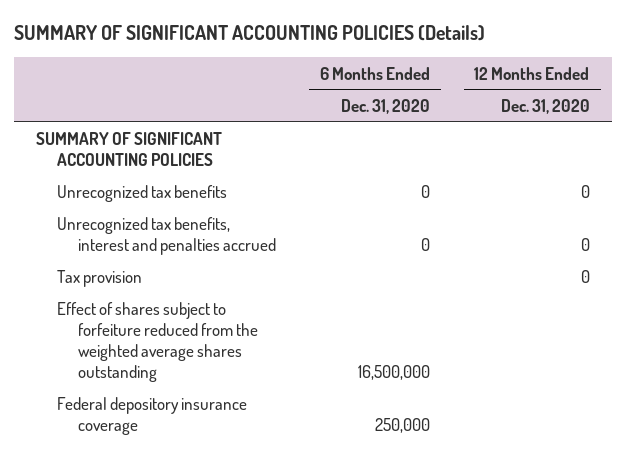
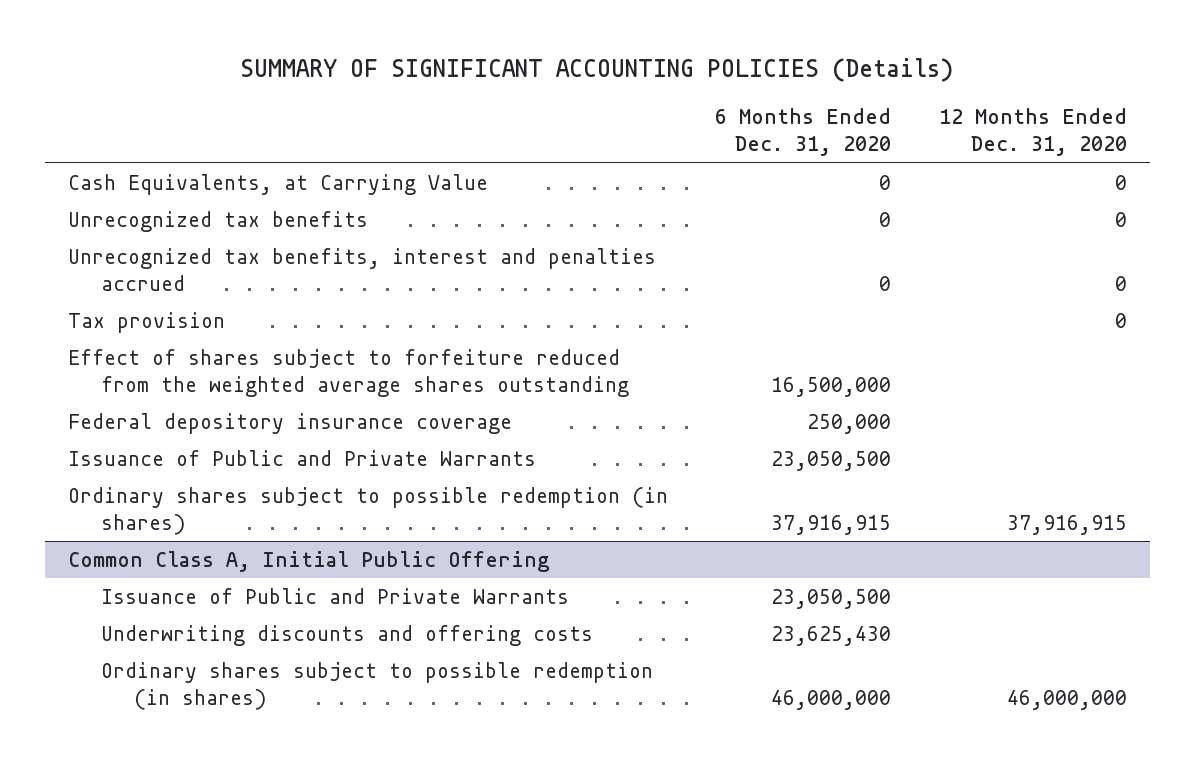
[35,132,222,167] SUMMARY OF SIGNIFICANT ACCOUNTING POLICIES -> none
none -> [68,173,489,195] Cash Equivalents, at Carrying Value
none -> [68,449,537,466] Issuance of Public and Private Warrants
none -> [68,486,669,535] Ordinary shares subject to possible redemption (in shares)
none -> [68,550,551,572] Common Class A, Initial Public Offering
none -> [101,587,570,604] Issuance of Public and Private Warrants
none -> [101,624,594,646] Underwriting discounts and offering costs
none -> [101,661,654,710] Ordinary shares subject to possible redemption (in shares)

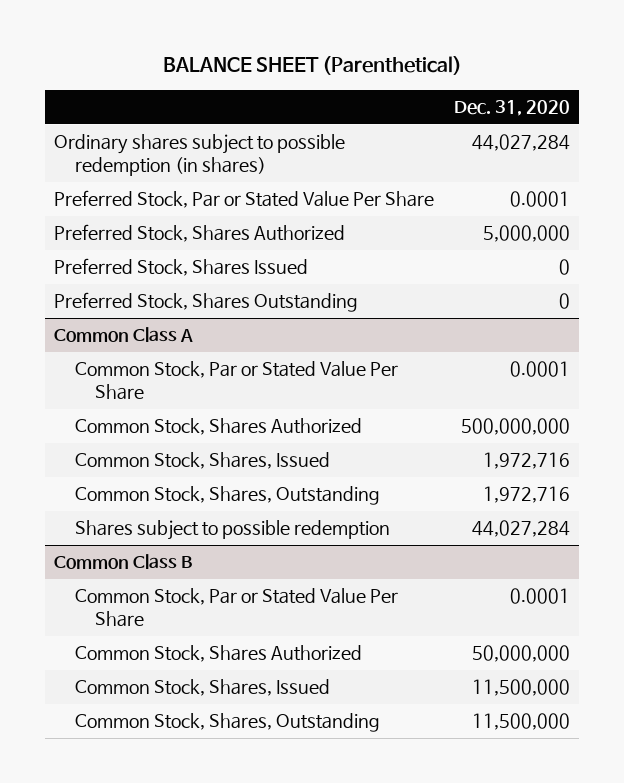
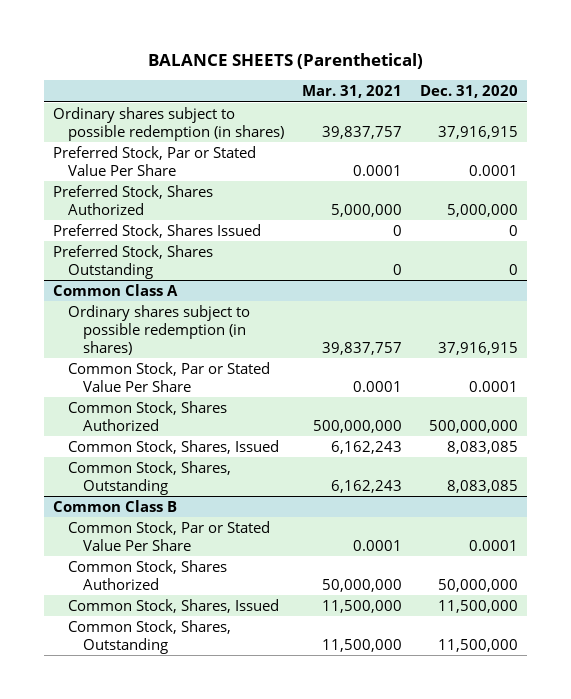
[163,56,463,76] BALANCE SHEET (Parenthetical) -> [147,53,423,70] BALANCE SHEETS (Parenthetical)
none -> [301,85,402,99] Mar. 31, 2021
[471,134,570,152] 44,027,284 -> [438,125,519,139] 37,916,915
none -> [67,304,250,355] Ordinary shares subject to possible redemption (in shares)
[74,520,390,541] Shares subject to possible redemption -> none
[482,452,570,470] 1,972,716 -> [447,440,519,454] 8,083,085
[482,486,570,504] 1,972,716 -> [447,479,519,493] 8,083,085

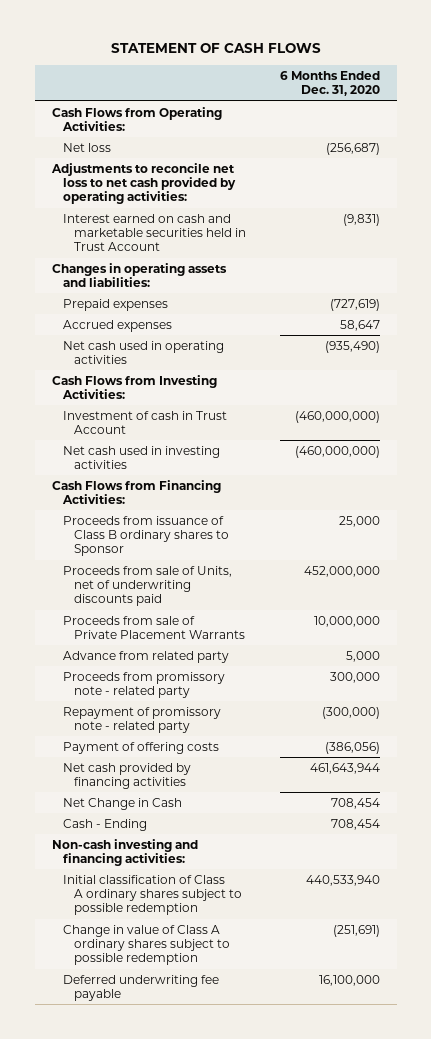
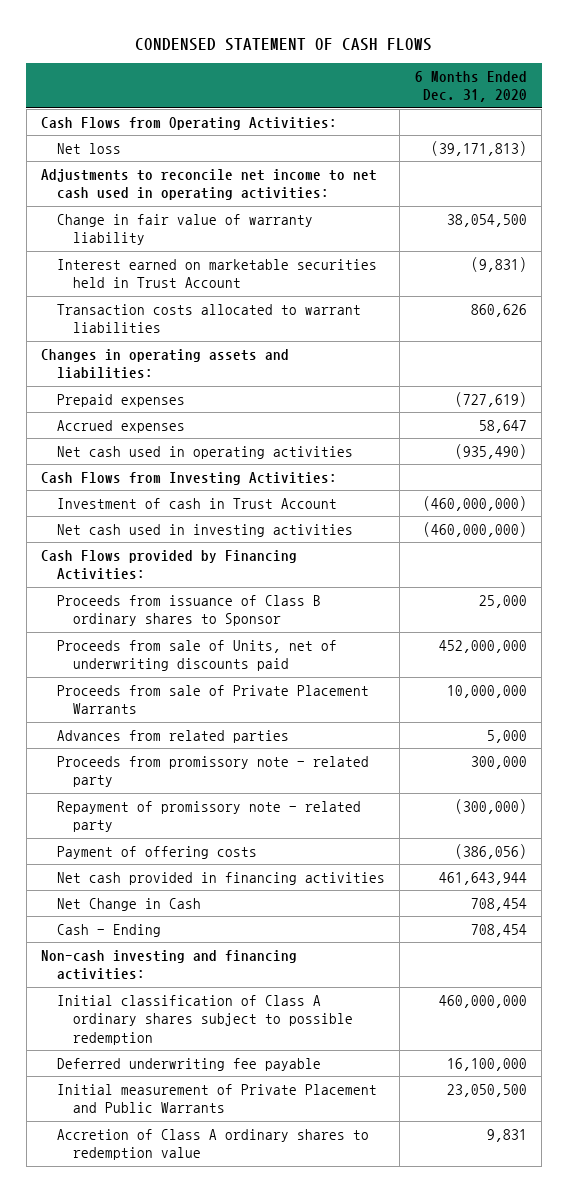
[110,43,321,54] STATEMENT OF CASH FLOWS -> [134,37,432,51] CONDENSED STATEMENT OF CASH FLOWS
[325,142,380,155] (256,687) -> [430,140,527,156] (39,171,813)
[50,162,236,205] Adjustments to reconcile net loss to net cash provided by operating activities: -> [40,168,377,201] Adjustments to reconcile net income to net cash used in operating activities:
none -> [57,213,314,246] Change in fair value of warranty liability
[62,213,246,252] Interest earned on cash and marketable securities held in Trust Account -> [57,258,378,289] Interest earned on marketable securities held in Trust Account
none -> [57,303,362,334] Transaction costs allocated to warrant liabilities
[51,479,221,505] Cash Flows from Financing Activities: -> [40,549,297,581] Cash Flows provided by Financing Activities:
[62,650,229,663] Advance from related party -> [57,729,290,743] Advances from related parties
[62,762,191,790] Net cash provided by financing activities -> [57,871,386,885] Net cash provided in financing activities
[62,924,230,966] Change in value of Class A ordinary shares subject to possible redemption -> none
[305,874,380,886] 440,533,940 -> [438,994,527,1008] 460,000,000
none -> [57,1083,378,1114] Initial measurement of Private Placement and Public Warrants
none -> [57,1128,370,1161] Accretion of Class A ordinary shares to redemption value

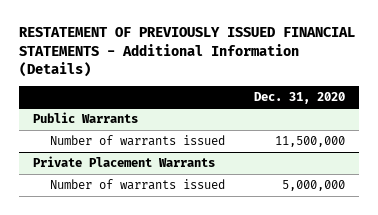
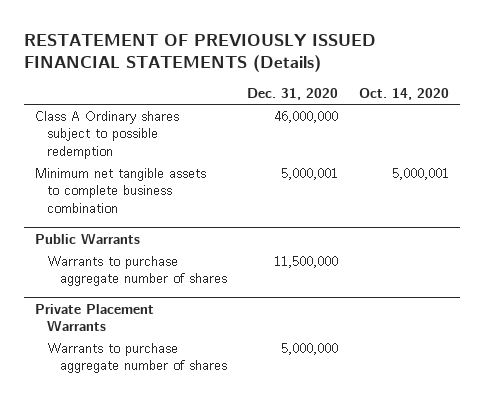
[18,27,355,77] RESTATEMENT OF PREVIOUSLY ISSUED FINANCIAL STATEMENTS - Additional Information (Details) -> [24,34,377,73] RESTATEMENT OF PREVIOUSLY ISSUED FINANCIAL STATEMENTS (Details)
none -> [359,88,450,101] Oct. 14, 2020
none -> [34,110,179,159] Class A Ordinary shares subject to possible redemption
none -> [34,167,206,213] Minimum net tangible assets to complete business combination
[49,134,225,146] Number of warrants issued -> [47,255,227,287] Warrants to purchase aggregate number of shares
[49,178,225,190] Number of warrants issued -> [47,342,227,374] Warrants to purchase aggregate number of shares

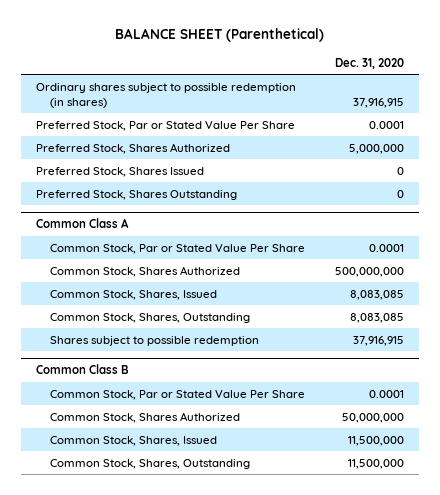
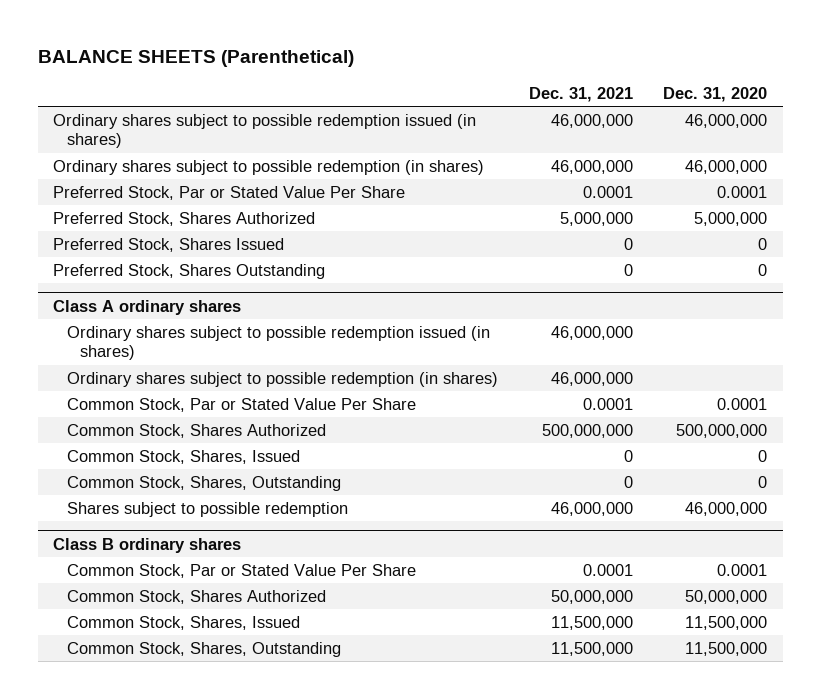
[115,28,325,43] BALANCE SHEET (Parenthetical) -> [37,50,354,68] BALANCE SHEETS (Parenthetical)
none -> [528,86,633,102] Dec. 31, 2021
none -> [53,113,477,149] Ordinary shares subject to possible redemption issued (in shares)
[353,97,405,108] 37,916,915 -> [685,159,768,174] 46,000,000
[36,218,130,229] Common Class A -> [53,299,242,315] Class A ordinary shares
none -> [66,325,490,361] Ordinary shares subject to possible redemption issued (in shares)
none -> [66,371,498,387] Ordinary shares subject to possible redemption (in shares)
[350,289,405,300] 8,083,085 -> [758,449,768,462] 0
[350,312,405,323] 8,083,085 -> [758,475,768,488] 0
[353,335,405,346] 37,916,915 -> [685,501,768,516] 46,000,000
[36,364,130,375] Common Class B -> [53,537,242,553] Class B ordinary shares

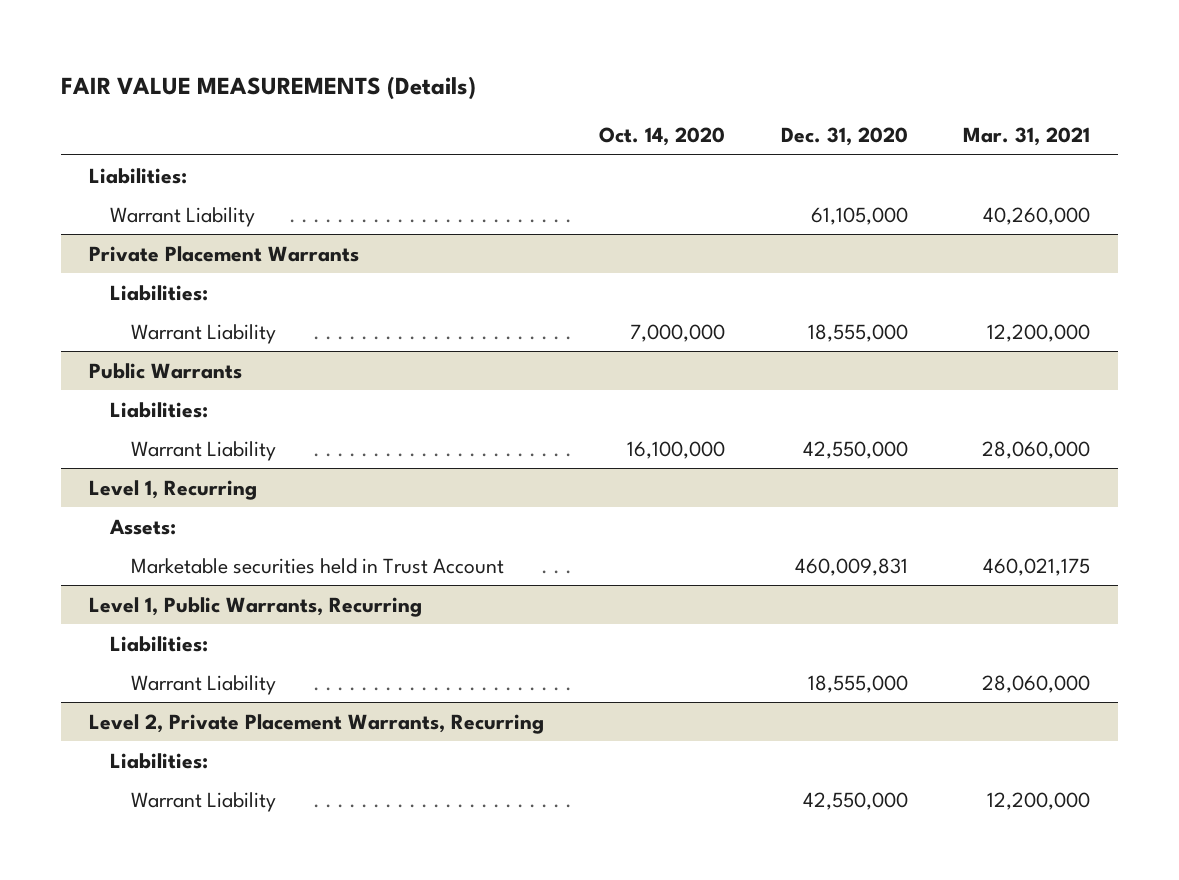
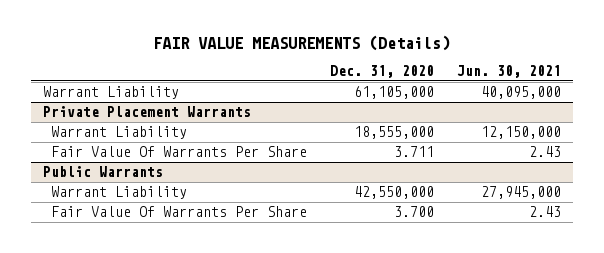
[599,127,726,147] Oct. 14, 2020 -> none
[963,127,1091,147] Mar. 31, 2021 -> none
none -> [457,65,562,79] Jun. 30, 2021
[88,167,187,184] Liabilities: -> none
[109,284,208,301] Liabilities: -> none
none -> [51,146,308,158] Fair Value Of Warrants Per Share
[109,401,208,418] Liabilities: -> none
[88,479,257,500] Level 1, Recurring -> none
[108,518,176,535] Assets: -> none
[130,557,504,574] Marketable securities held in Trust Account -> none
[88,596,422,617] Level 1, Public Warrants, Recurring -> none
[109,635,208,652] Liabilities: -> none
[130,674,276,695] Warrant Liability -> none
[88,713,544,734] Level 2, Private Placement Warrants, Recurring -> none
[109,752,208,769] Liabilities: -> none
[130,791,276,812] Warrant Liability -> none
none -> [51,206,308,218] Fair Value Of Warrants Per Share

